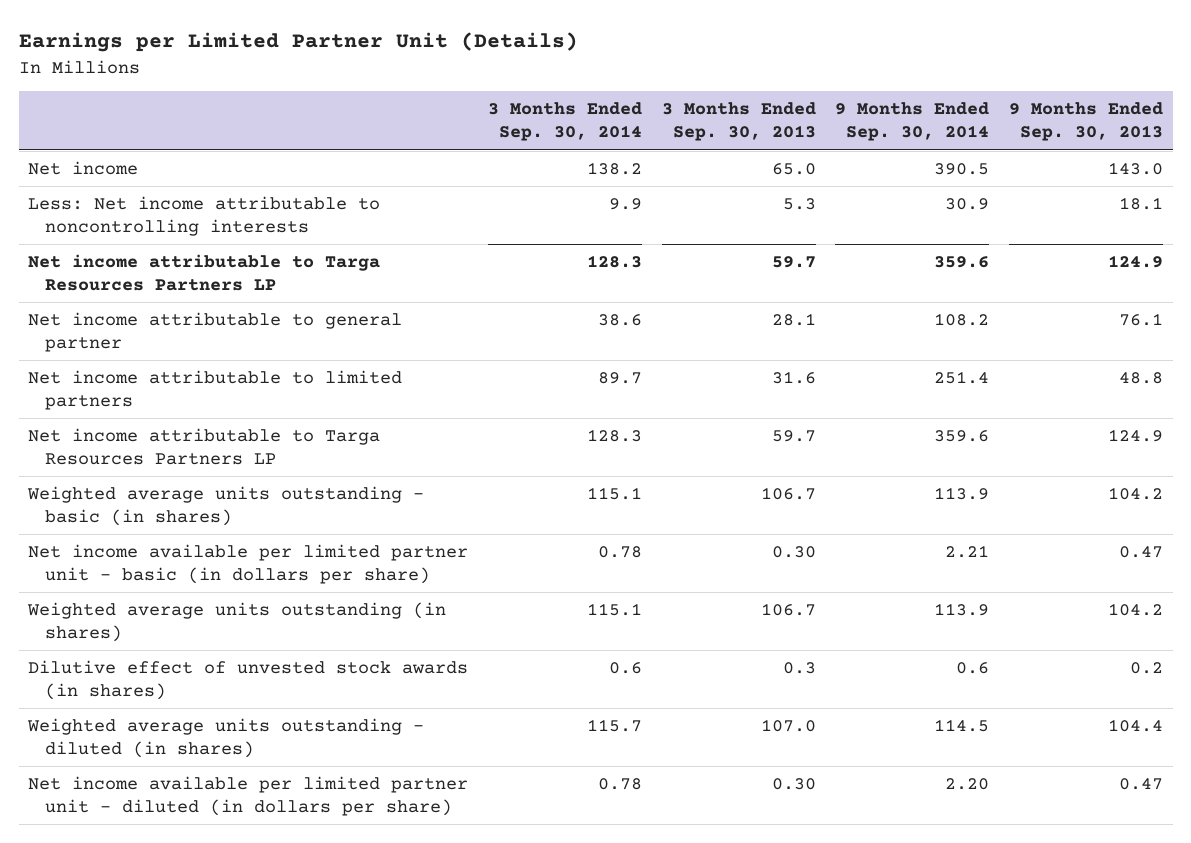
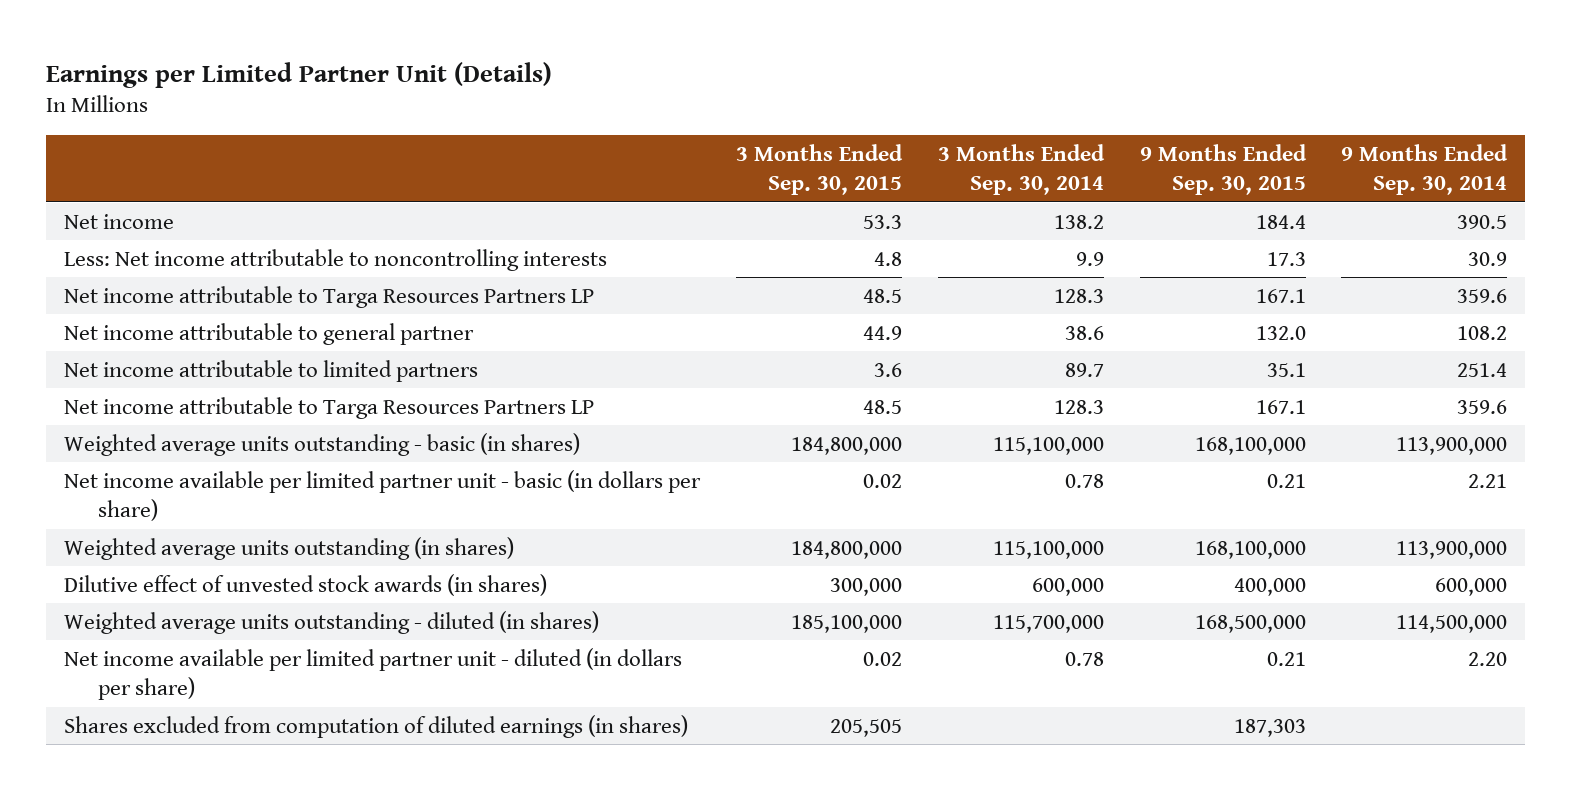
[661,102,816,142] 3 Months Ended Sep. 30, 2013 -> none
[1008,102,1163,142] 9 Months Ended Sep. 30, 2013 -> none
none -> [735,143,903,196] 3 Months Ended Sep. 30, 2015
none -> [1139,143,1307,196] 9 Months Ended Sep. 30, 2015
[586,486,642,500] 115.1 -> [992,436,1104,455] 115,100,000
[934,486,990,500] 113.9 -> [1396,436,1508,455] 113,900,000
[586,602,642,616] 115.1 -> [992,540,1104,559] 115,100,000
[934,602,990,616] 113.9 -> [1396,540,1508,559] 113,900,000
[608,661,642,674] 0.6 -> [1031,577,1104,596] 600,000
[956,661,990,674] 0.6 -> [1435,577,1508,596] 600,000
[586,718,642,732] 115.7 -> [992,614,1104,633] 115,700,000
[934,718,990,732] 114.5 -> [1396,614,1508,633] 114,500,000
none -> [64,714,689,738] Shares excluded from computation of diluted earnings (in shares)

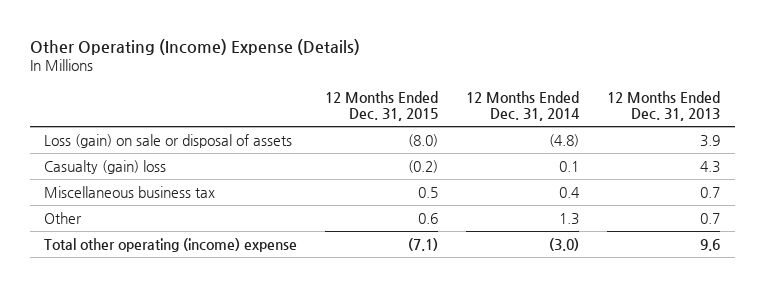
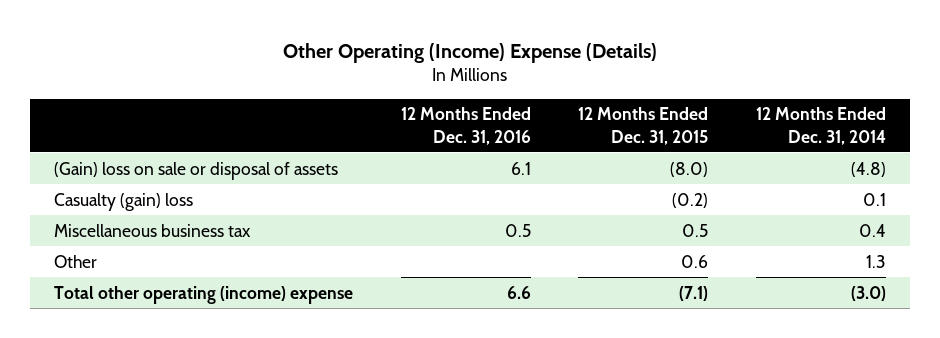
[607,90,721,122] 12 Months Ended Dec. 31, 2013 -> none
none -> [400,107,531,145] 12 Months Ended Dec. 31, 2016
[44,133,293,148] Loss (gain) on sale or disposal of assets -> [54,161,339,180] (Gain) loss on sale or disposal of assets

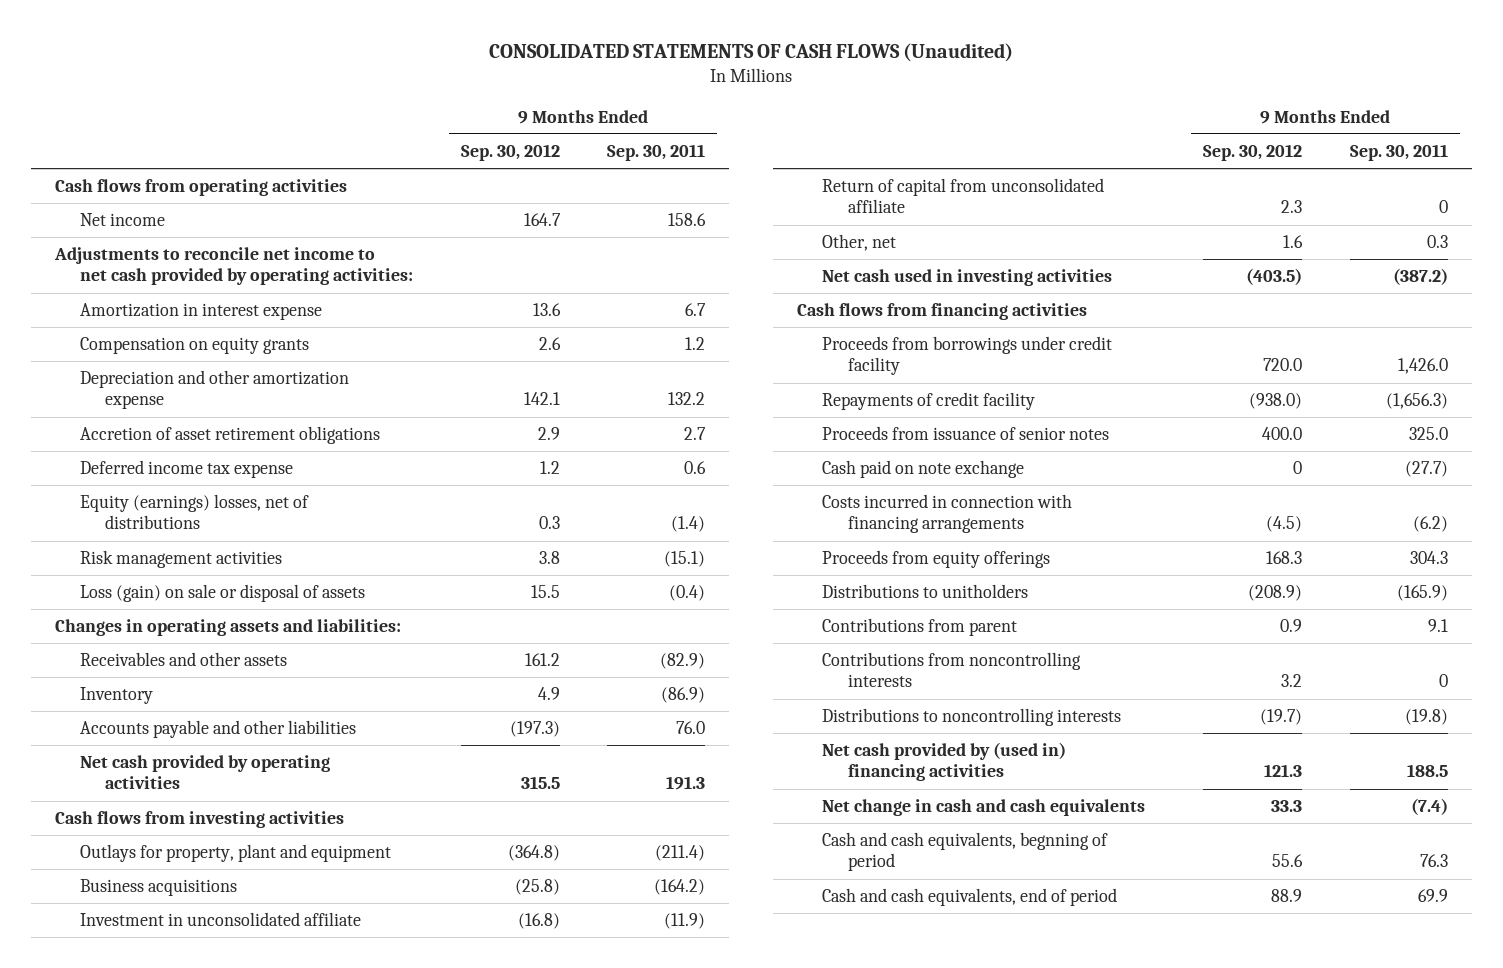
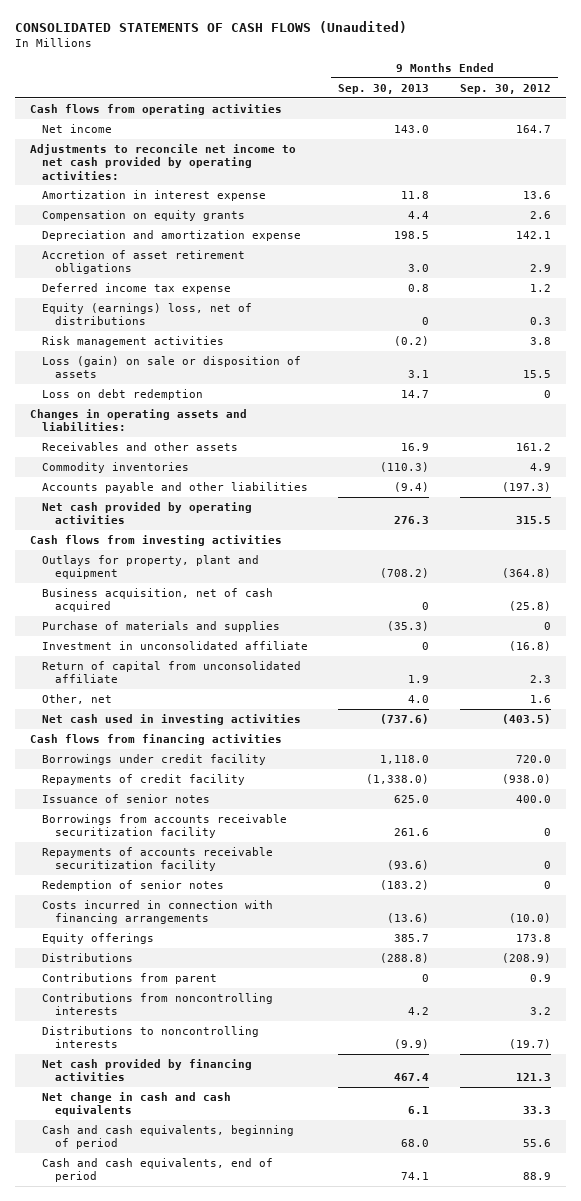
[607,144,706,162] Sep. 30, 2011 -> none
none -> [338,83,430,94] Sep. 30, 2013
[80,370,350,410] Depreciation and other amortization expense -> [42,229,302,241] Depreciation and amortization expense
[80,494,310,530] Equity (earnings) losses, net of distributions -> [42,302,253,326] Equity (earnings) loss, net of distributions
[80,584,366,603] Loss (gain) on sale or disposal of assets -> [42,355,302,379] Loss (gain) on sale or disposition of assets
none -> [42,388,204,400] Loss on debt redemption
[80,687,154,705] Inventory -> [42,461,190,473] Commodity inventories
[80,879,238,897] Business acquisitions -> [42,587,274,613] Business acquisition, net of cash acquired
none -> [42,620,281,632] Purchase of materials and supplies
[822,336,1113,376] Proceeds from borrowings under credit facility -> [42,753,267,765] Borrowings under credit facility
[822,460,1025,479] Cash paid on note exchange -> none
[822,426,1110,441] Proceeds from issuance of senior notes -> [42,793,211,803] Issuance of senior notes
none -> [42,813,288,839] Borrowings from accounts receivable securitization facility
none -> [42,846,274,872] Repayments of accounts receivable securitization facility
none -> [42,879,225,891] Redemption of senior notes
[1266,516,1303,533] (4.5) -> [508,913,551,924] (10.0)
[822,550,1051,569] Proceeds from equity offerings -> [42,932,155,944] Equity offerings
[1266,551,1303,565] 168.3 -> [515,933,551,942] 173.8
[822,584,1029,599] Distributions to unitholders -> [42,952,134,962] Distributions
[822,742,1067,782] Net cash provided by (used in) financing activities -> [42,1058,253,1082] Net cash provided by financing activities
[822,832,1109,872] Cash and cash equivalents, begnning of period -> [42,1124,295,1150] Cash and cash equivalents, beginning of period

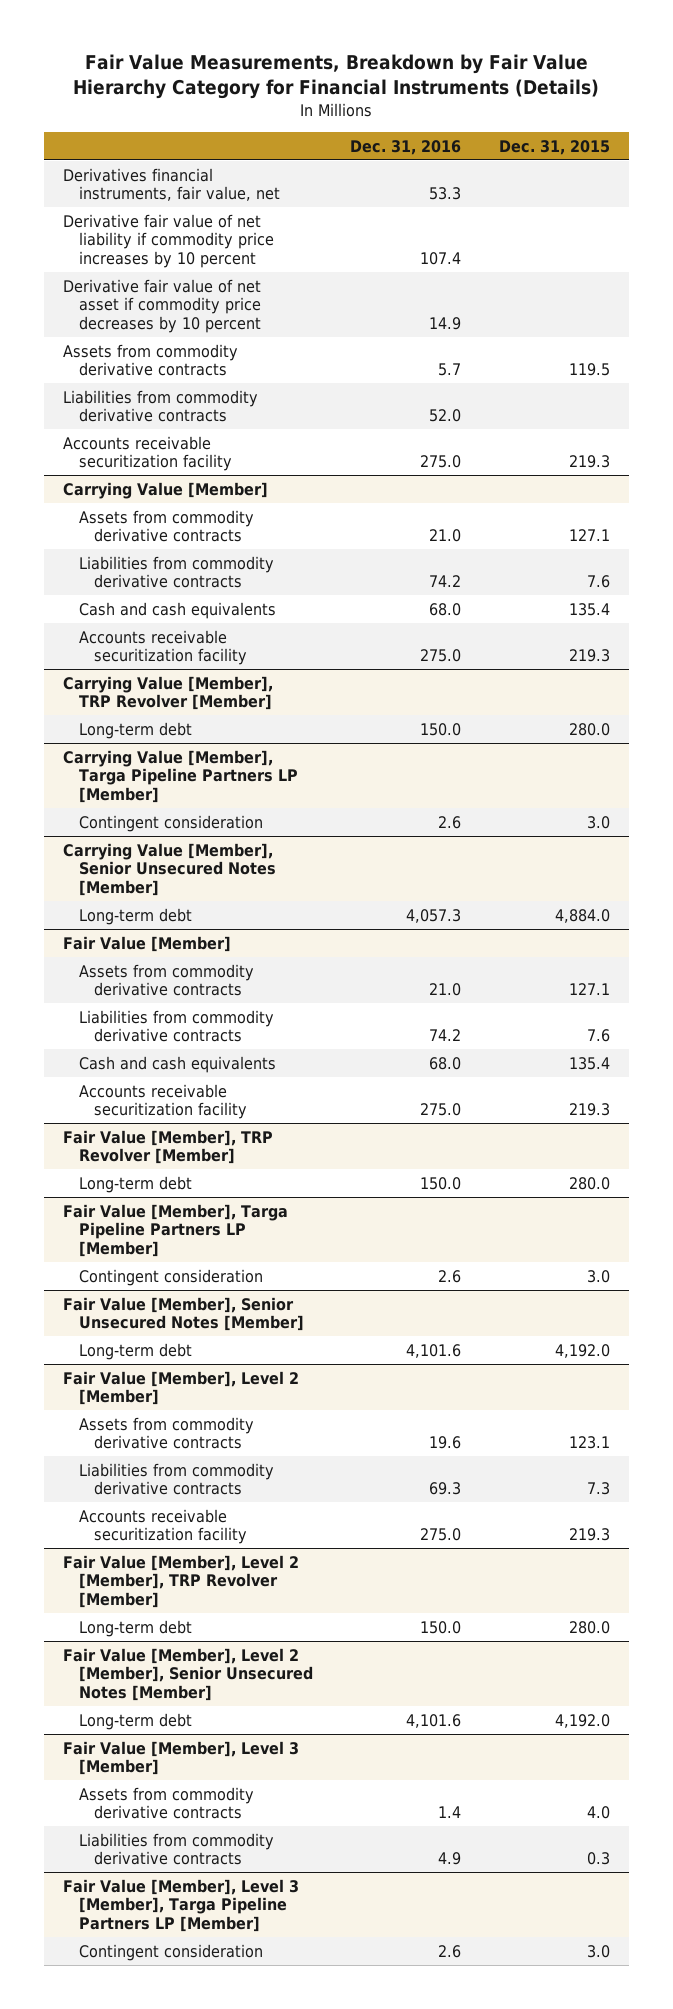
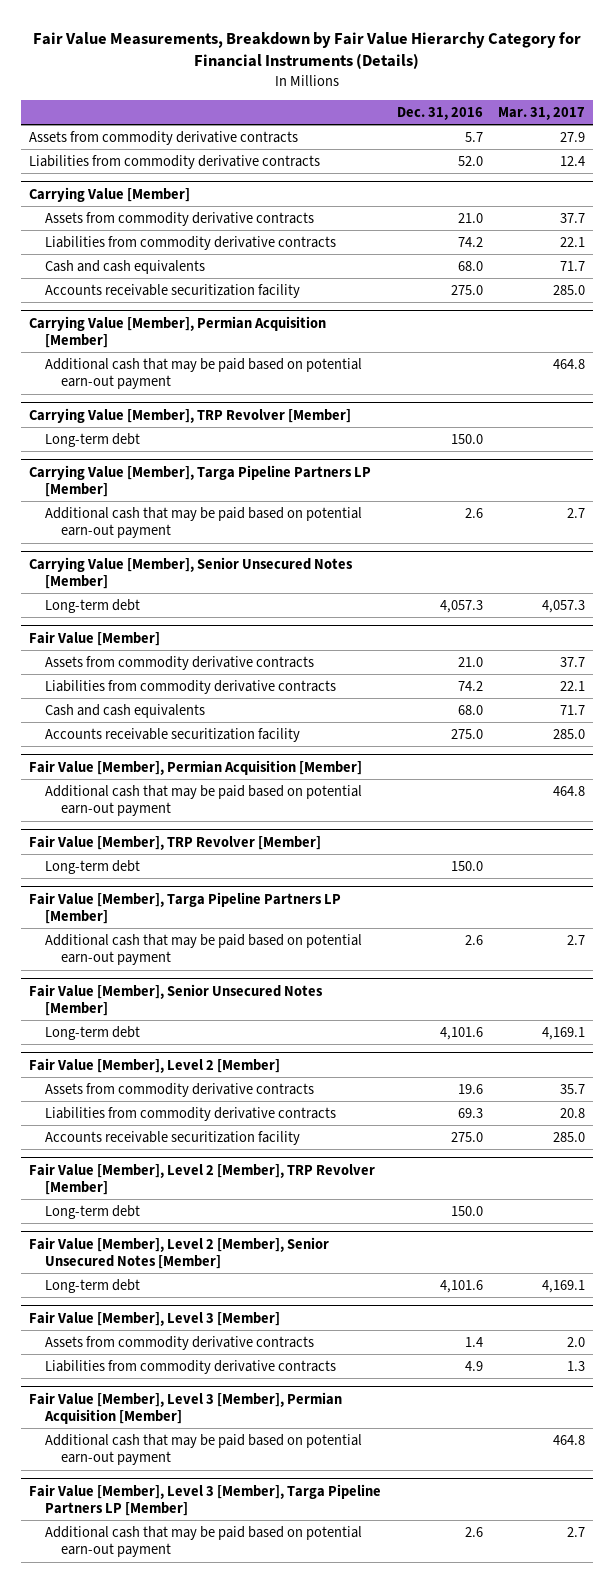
[498,139,610,155] Dec. 31, 2015 -> none
none -> [498,106,586,120] Mar. 31, 2017
[63,167,280,202] Derivatives financial instruments, fair value, net -> none
[63,213,274,269] Derivative fair value of net liability if commodity price increases by 10 percent -> none
[63,278,262,334] Derivative fair value of net asset if commodity price decreases by 10 percent -> none
[63,435,232,472] Accounts receivable securitization facility -> none
none -> [29,315,327,349] Carrying Value [Member], Permian Acquisition [Member]
none -> [45,357,363,390] Additional cash that may be paid based on potential earn-out payment
[78,814,263,832] Contingent consideration -> [45,506,363,539] Additional cash that may be paid based on potential earn-out payment
none -> [29,759,363,775] Fair Value [Member], Permian Acquisition [Member]
none -> [45,784,363,817] Additional cash that may be paid based on potential earn-out payment
[78,1268,263,1286] Contingent consideration -> [45,933,363,966] Additional cash that may be paid based on potential earn-out payment
none -> [29,1391,343,1425] Fair Value [Member], Level 3 [Member], Permian Acquisition [Member]
none -> [45,1433,363,1466] Additional cash that may be paid based on potential earn-out payment
[78,1943,263,1961] Contingent consideration -> [45,1525,363,1558] Additional cash that may be paid based on potential earn-out payment

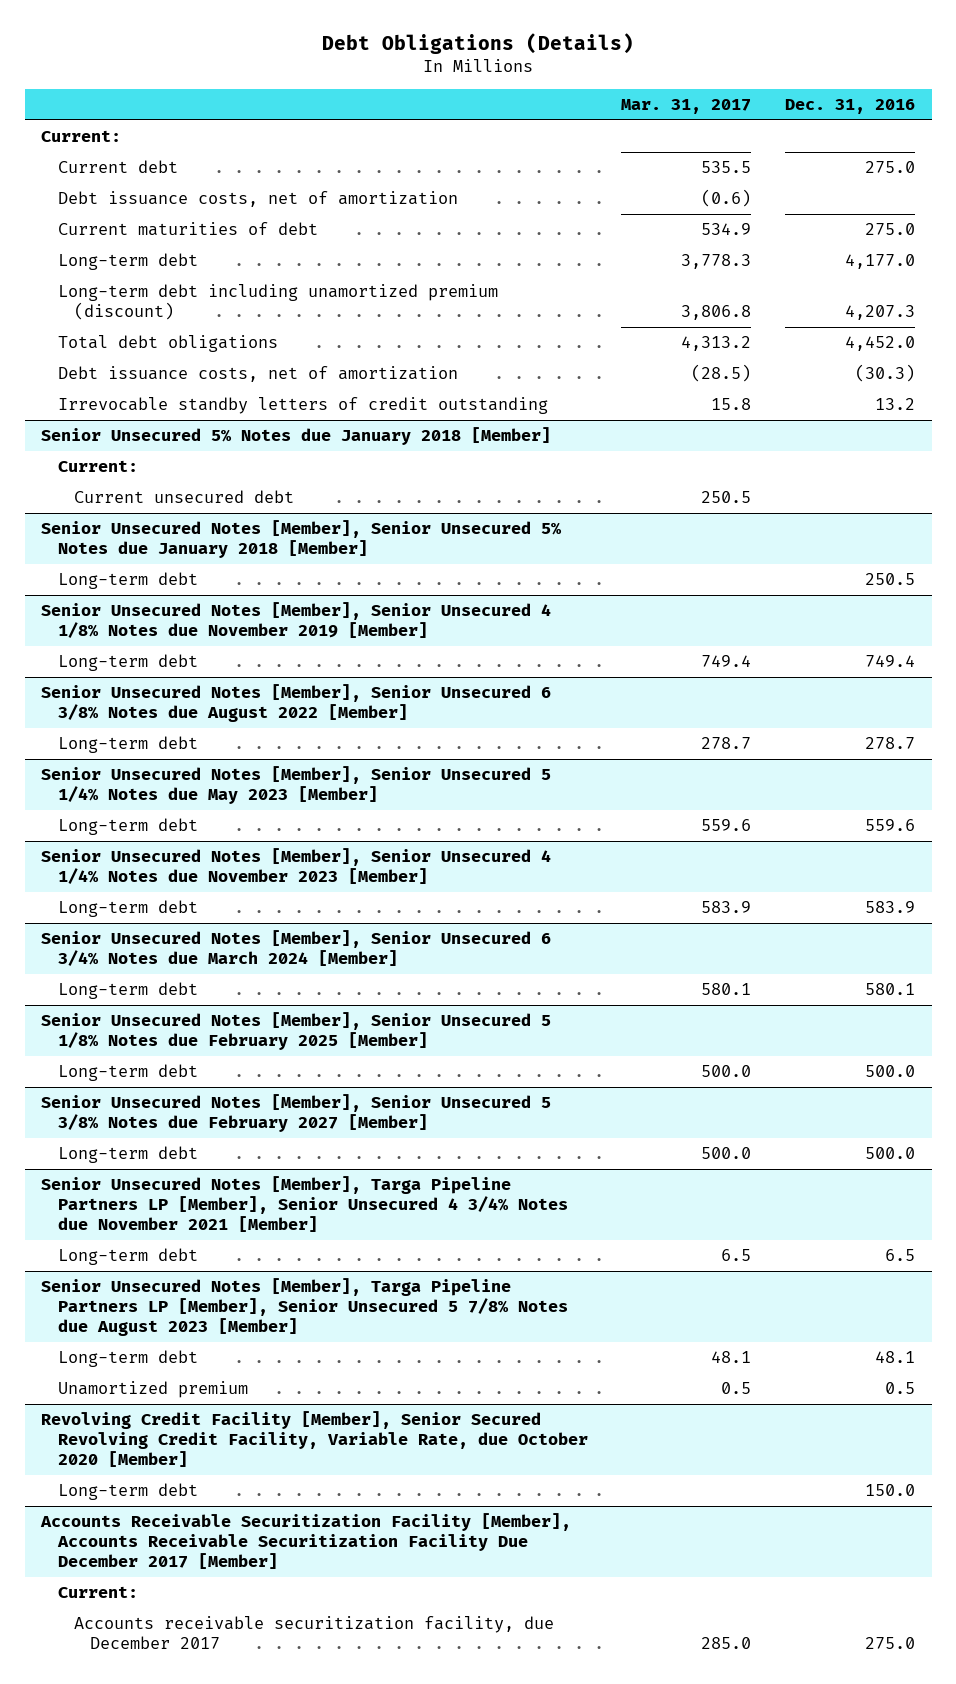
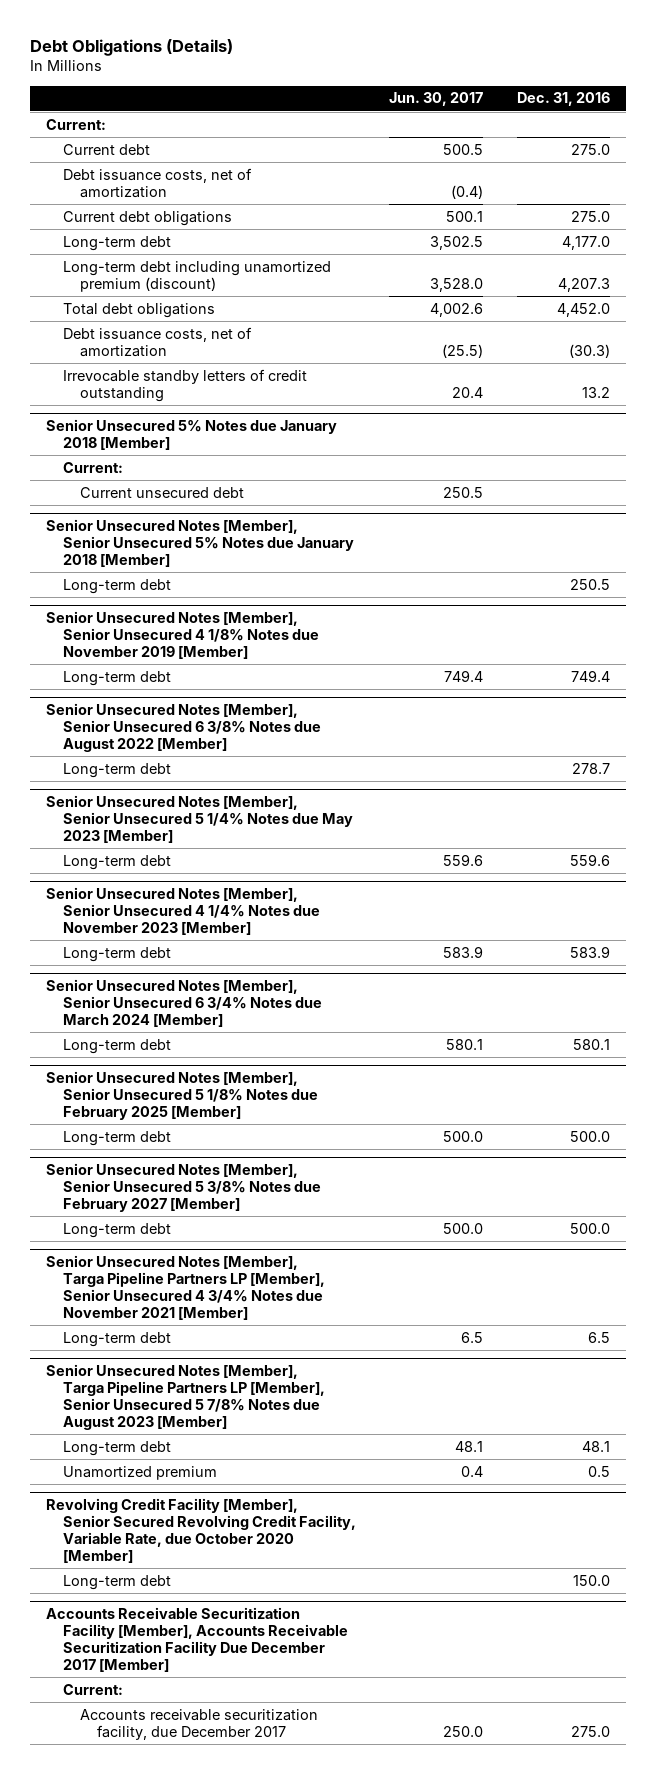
[621,99,752,115] Mar. 31, 2017 -> none
none -> [389,92,484,107] Jun. 30, 2017
[57,222,318,237] Current maturities of debt -> [63,210,233,226] Current debt obligations

